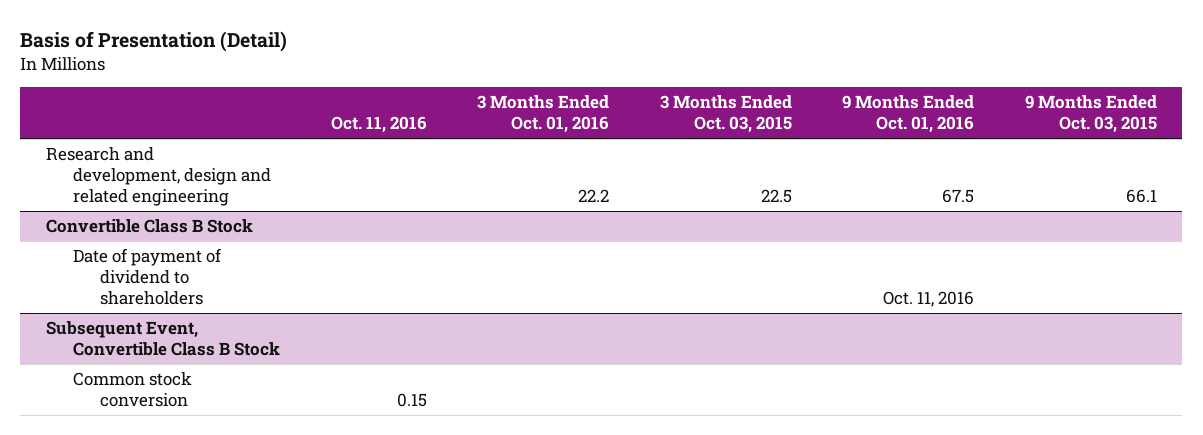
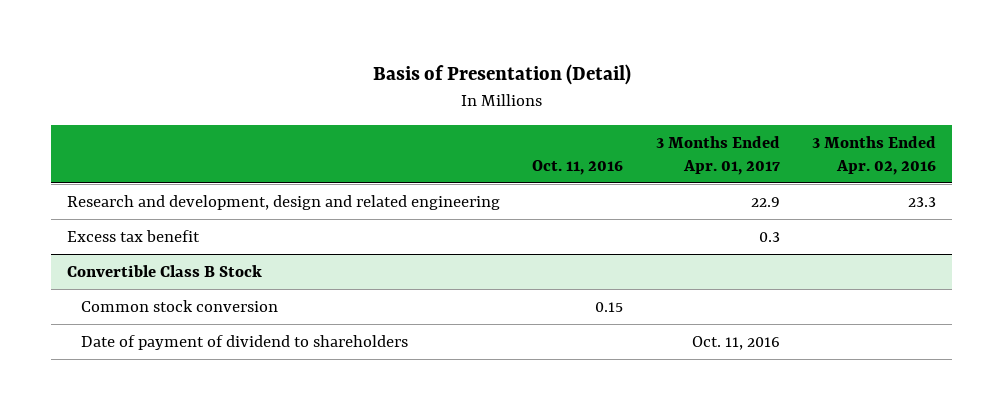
[477,95,610,134] 3 Months Ended Oct. 01, 2016 -> none
[659,95,792,134] 3 Months Ended Oct. 03, 2015 -> none
[842,95,975,134] 9 Months Ended Oct. 01, 2016 -> none
[1025,95,1158,134] 9 Months Ended Oct. 03, 2015 -> none
none -> [655,135,780,175] 3 Months Ended Apr. 01, 2017
none -> [812,135,937,175] 3 Months Ended Apr. 02, 2016
none -> [66,229,200,242] Excess tax benefit
none -> [81,299,279,312] Common stock conversion
[45,321,280,357] Subsequent Event, Convertible Class B Stock -> none
[72,372,192,408] Common stock conversion -> none

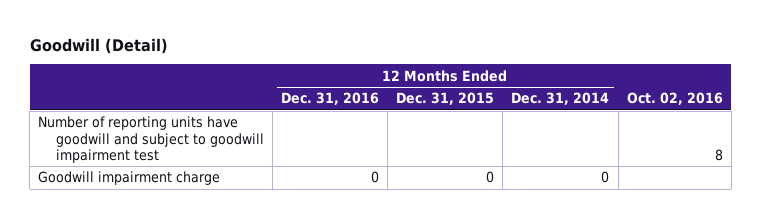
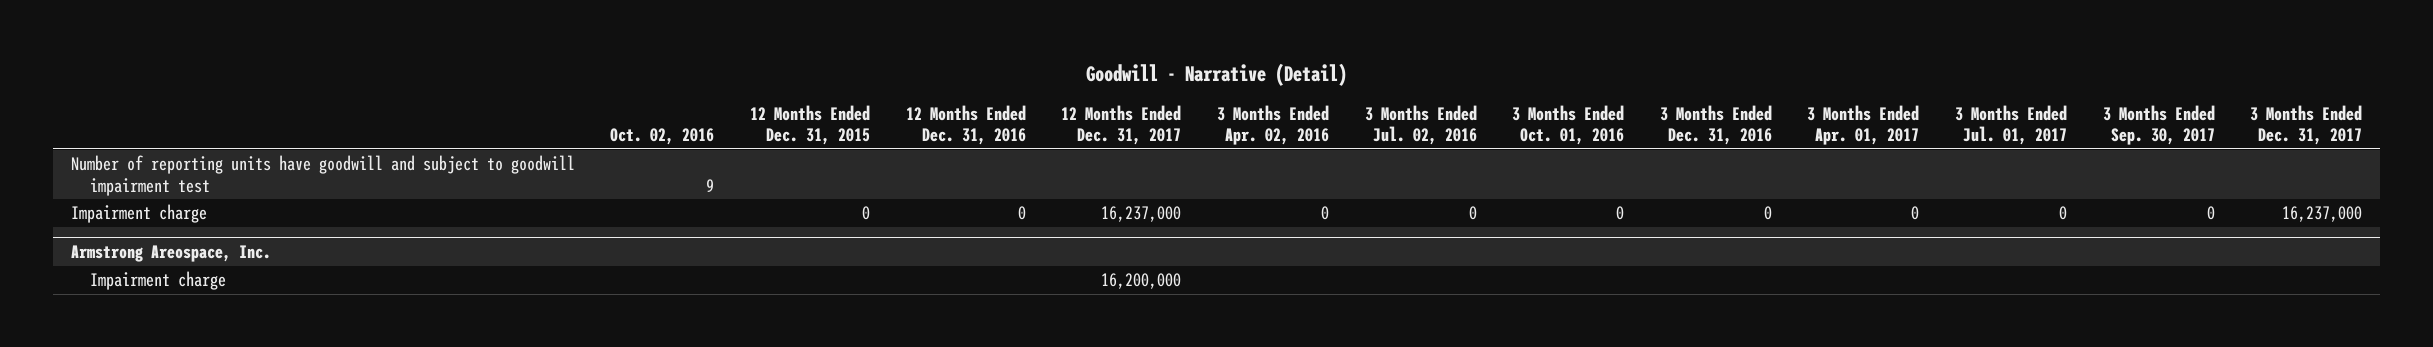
[29,37,168,54] Goodwill (Detail) -> [1085,63,1347,87] Goodwill - Narrative (Detail)
[511,92,610,106] Dec. 31, 2014 -> none
none -> [1061,104,1182,145] 12 Months Ended Dec. 31, 2017
none -> [1216,104,1329,145] 3 Months Ended Apr. 02, 2016
none -> [1364,104,1477,145] 3 Months Ended Jul. 02, 2016
none -> [1512,104,1625,145] 3 Months Ended Oct. 01, 2016
none -> [1659,104,1772,145] 3 Months Ended Dec. 31, 2016
none -> [1807,104,1920,145] 3 Months Ended Apr. 01, 2017
none -> [1955,104,2068,145] 3 Months Ended Jul. 01, 2017
none -> [2102,104,2215,145] 3 Months Ended Sep. 30, 2017
none -> [2250,104,2363,145] 3 Months Ended Dec. 31, 2017
[714,148,723,161] 8 -> [706,178,715,192] 9
[38,171,221,186] Goodwill impairment charge -> [70,204,207,224] Impairment charge
none -> [70,245,271,263] Armstrong Areospace, Inc.
none -> [90,271,227,291] Impairment charge

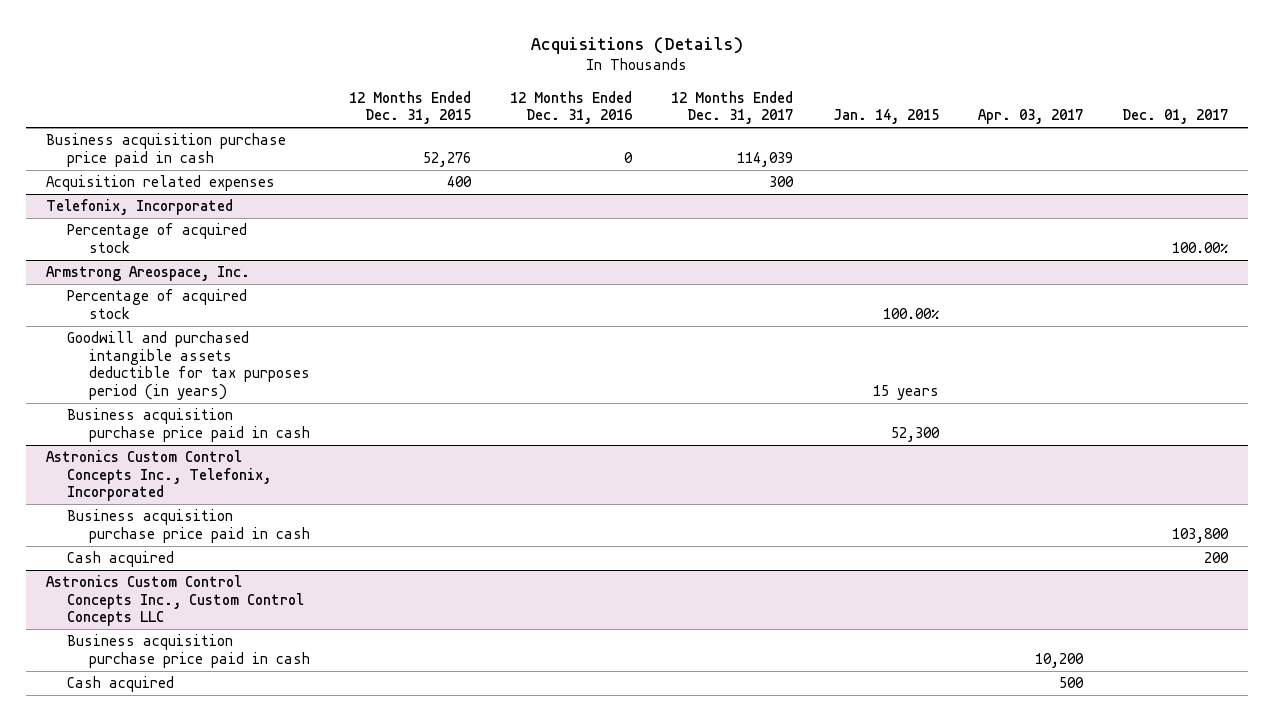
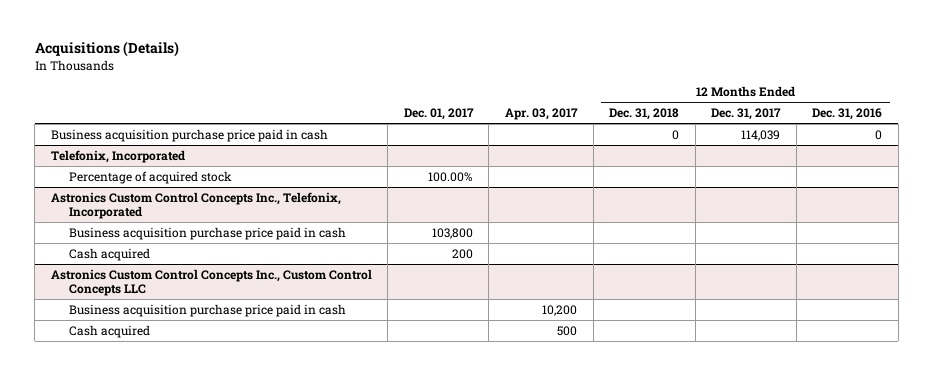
[348,90,471,125] 12 Months Ended Dec. 31, 2015 -> none
[832,109,939,125] Jan. 14, 2015 -> none
none -> [609,108,680,121] Dec. 31, 2018
[45,175,275,192] Acquisition related expenses -> none
[45,266,250,282] Armstrong Areospace, Inc. -> none
[67,289,248,319] Percentage of acquired stock -> none
[67,331,310,400] Goodwill and purchased intangible assets deductible for tax purposes period (in years) -> none
[67,408,310,442] Business acquisition purchase price paid in cash -> none

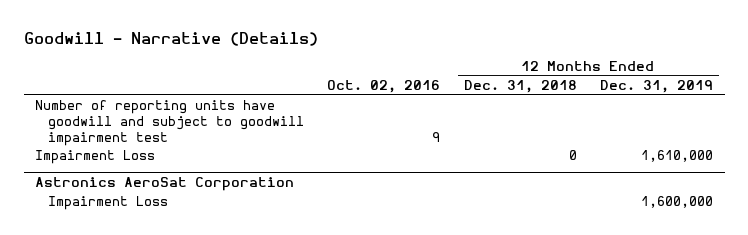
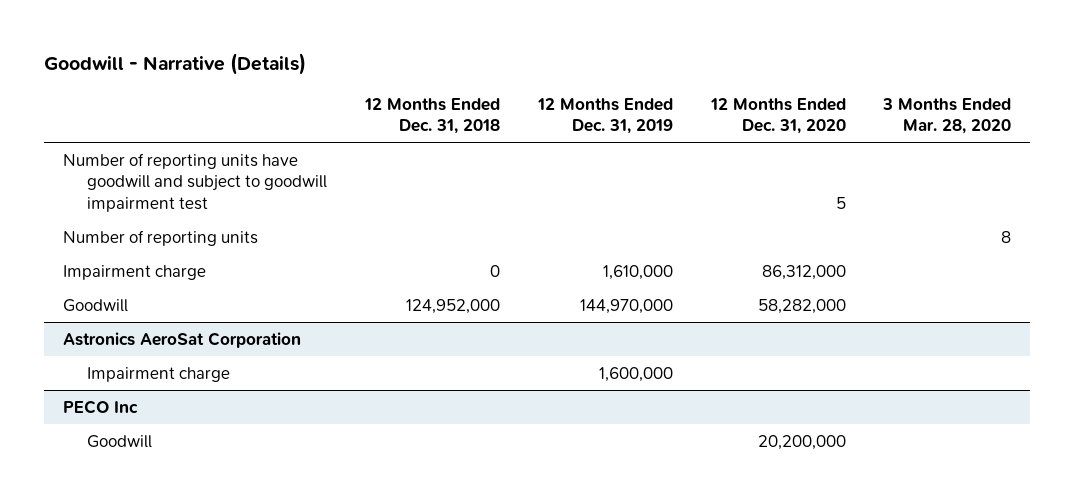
[327,80,441,94] Oct. 02, 2016 -> none
none -> [709,97,846,135] 12 Months Ended Dec. 31, 2020
none -> [882,97,1012,135] 3 Months Ended Mar. 28, 2020
none -> [63,229,259,246] Number of reporting units
[35,150,156,165] Impairment Loss -> [63,264,207,280] Impairment charge
none -> [63,298,129,312] Goodwill
[47,196,168,211] Impairment Loss -> [87,366,231,382] Impairment charge
none -> [63,399,139,414] PECO Inc
none -> [87,434,153,448] Goodwill

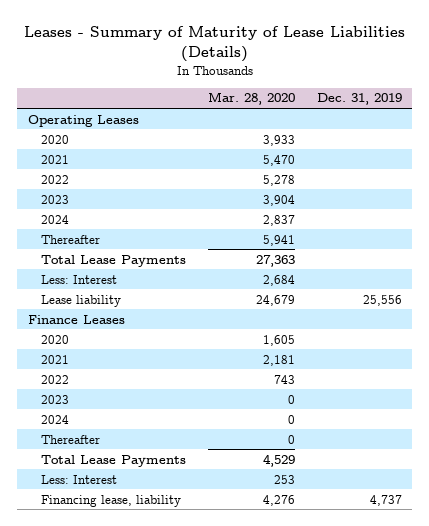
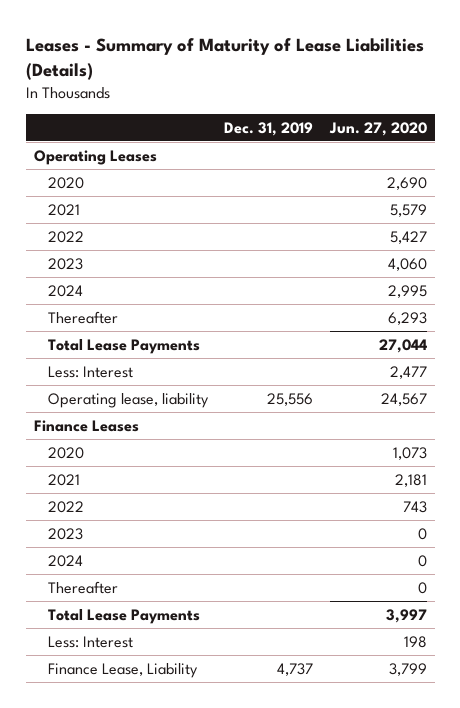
[207,92,295,106] Mar. 28, 2020 -> none
none -> [328,121,427,136] Jun. 27, 2020
[40,294,121,307] Lease liability -> [48,392,210,408] Operating lease, liability
[40,494,181,507] Financing lease, liability -> [48,662,199,678] Finance Lease, Liability

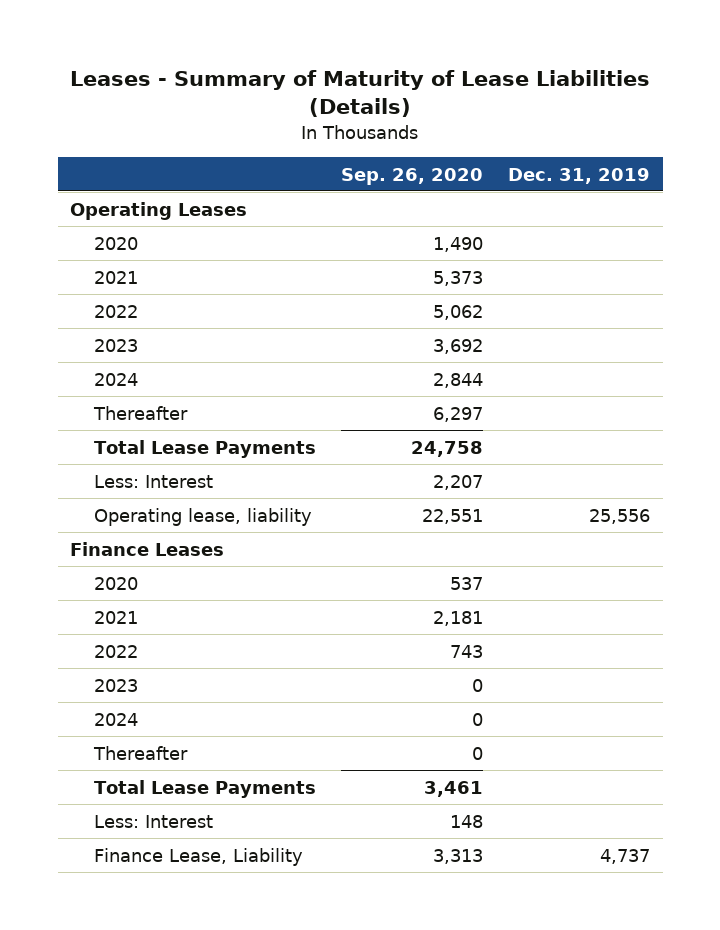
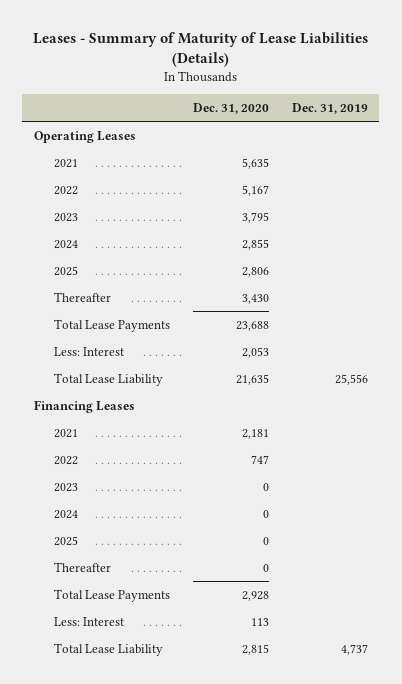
[340,167,483,185] Sep. 26, 2020 -> none
none -> [193,103,270,115] Dec. 31, 2020
[93,236,138,250] 2020 -> none
none -> [54,265,79,276] 2025
[93,576,138,590] 2020 -> none
[93,507,312,526] Operating lease, liability -> [54,372,164,386] Total Lease Liability
[70,541,225,556] Finance Leases -> [33,399,135,413] Financing Leases
none -> [54,535,79,546] 2025
[93,847,303,866] Finance Lease, Liability -> [54,642,164,656] Total Lease Liability

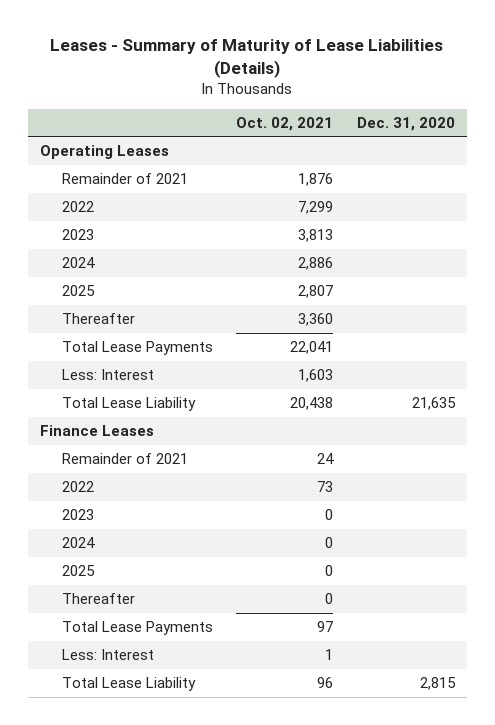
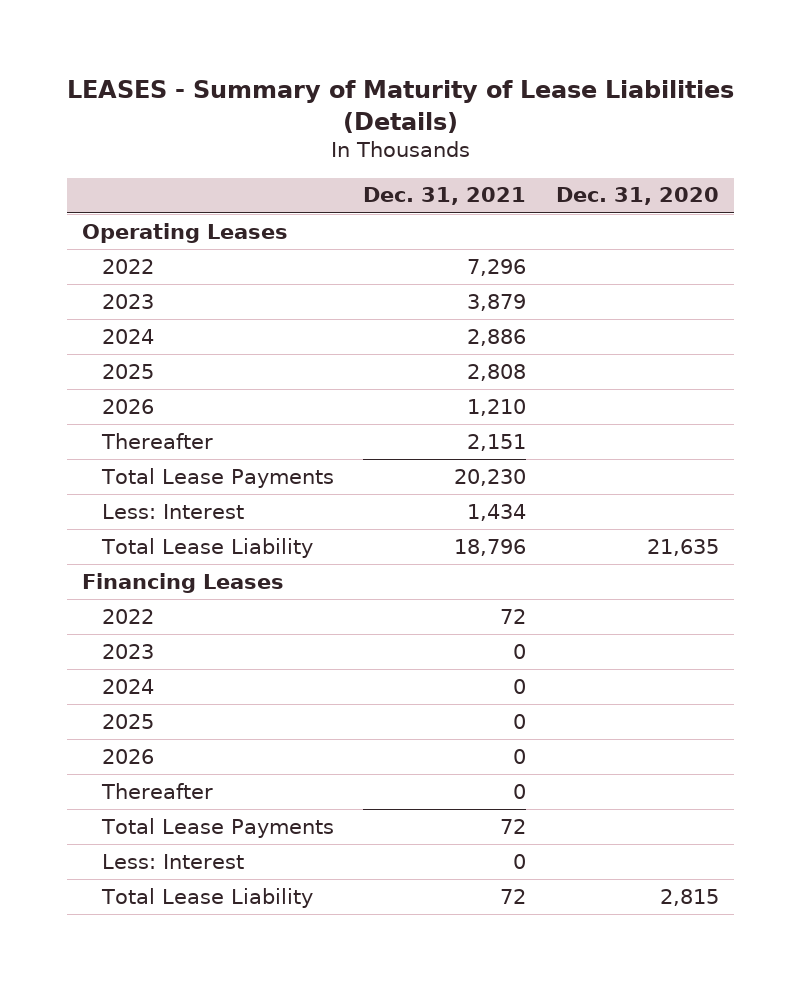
[50,38,444,78] Leases - Summary of Maturity of Lease Liabilities (Details) -> [66,80,734,133] LEASES - Summary of Maturity of Lease Liabilities (Details)
[236,116,334,131] Oct. 02, 2021 -> none
none -> [363,187,527,206] Dec. 31, 2021
[61,173,188,185] Remainder of 2021 -> none
none -> [101,398,154,414] 2026
[61,453,188,465] Remainder of 2021 -> none
[39,425,154,437] Finance Leases -> [81,572,284,593] Financing Leases
none -> [101,748,154,764] 2026

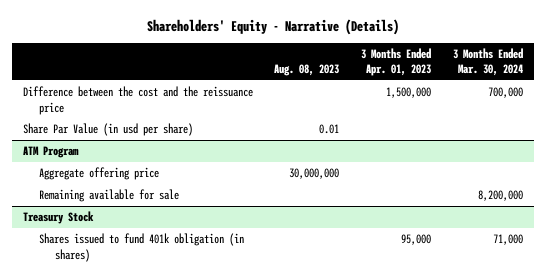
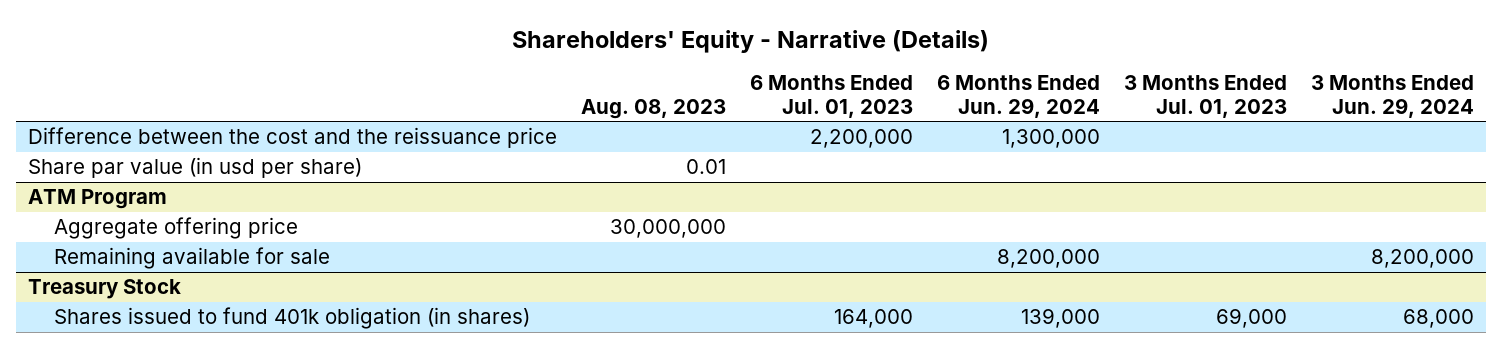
[361,47,432,77] 3 Months Ended Apr. 01, 2023 -> none
[452,47,523,77] 3 Months Ended Mar. 30, 2024 -> none
none -> [750,75,914,118] 6 Months Ended Jul. 01, 2023
none -> [937,75,1101,118] 6 Months Ended Jun. 29, 2024
none -> [1124,75,1288,118] 3 Months Ended Jul. 01, 2023
none -> [1311,75,1475,118] 3 Months Ended Jun. 29, 2024
[22,123,193,137] Share Par Value (in usd per share) -> [28,157,363,179] Share par value (in usd per share)

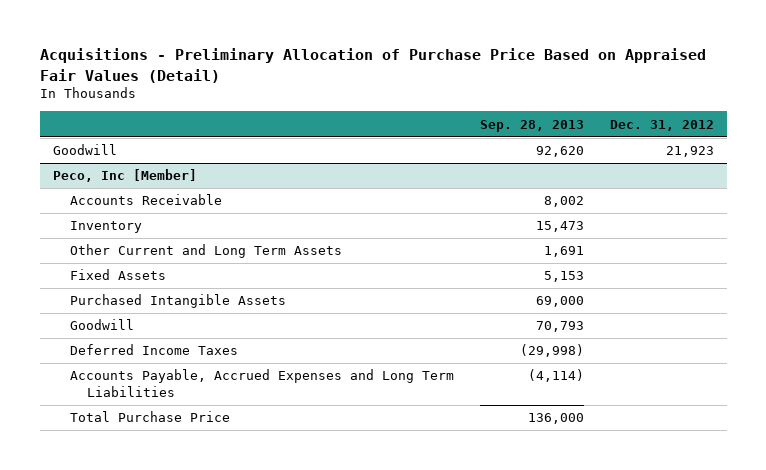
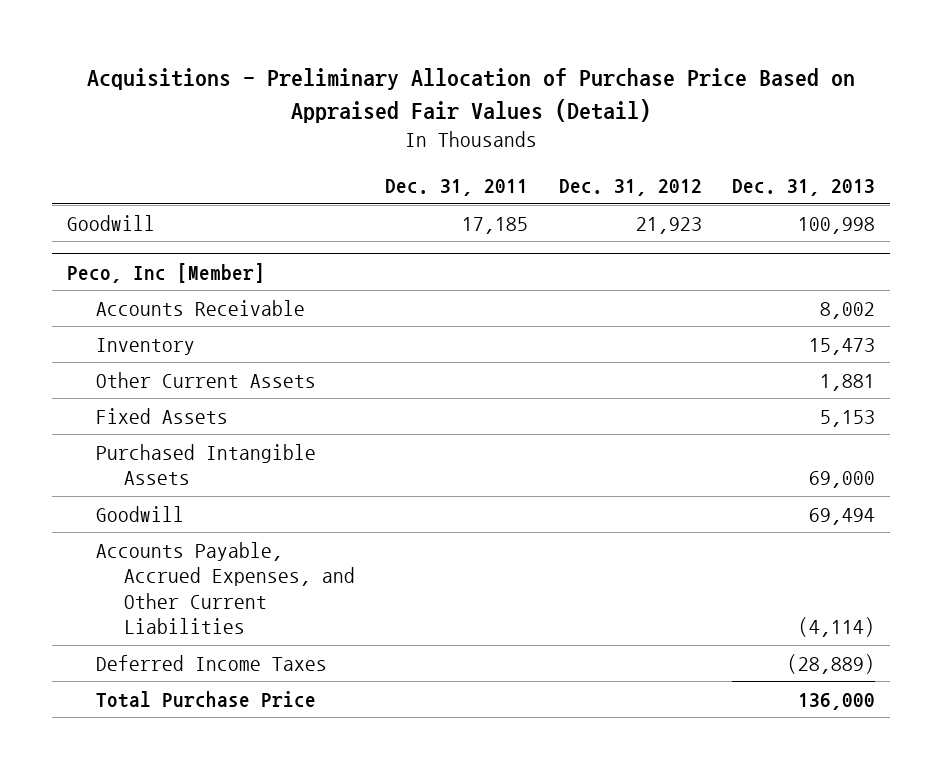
[479,119,584,132] Sep. 28, 2013 -> none
none -> [385,179,529,197] Dec. 31, 2011
none -> [732,179,876,197] Dec. 31, 2013
[69,244,342,259] Other Current and Long Term Assets -> [95,371,316,388] Other Current Assets
none -> [95,541,356,635] Accounts Payable, Accrued Expenses, and Other Current Liabilities
[69,369,454,397] Accounts Payable, Accrued Expenses and Long Term Liabilities -> none

